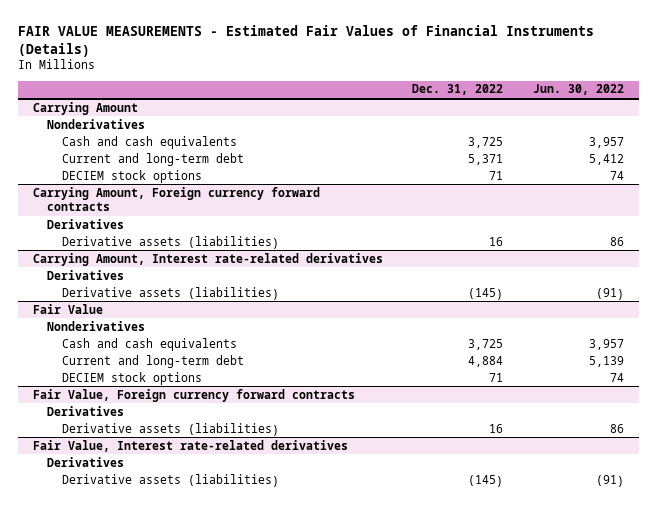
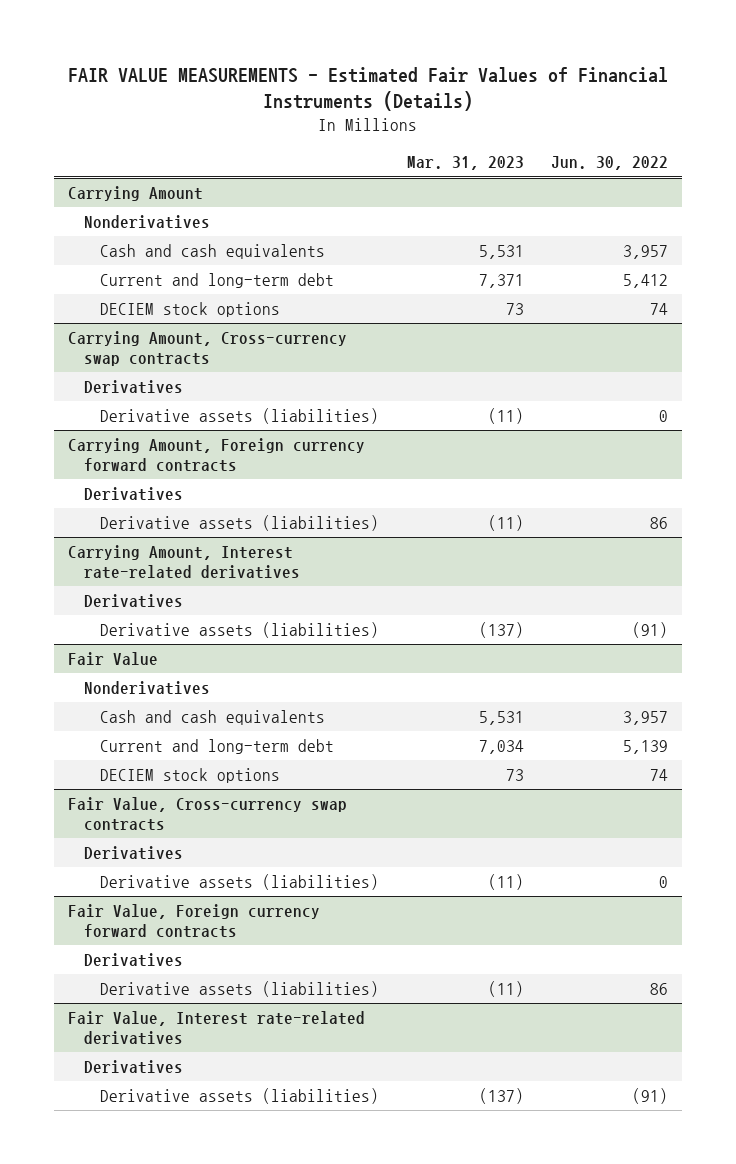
[412,84,504,96] Dec. 31, 2022 -> none
none -> [406,156,524,171] Mar. 31, 2023
none -> [67,331,347,367] Carrying Amount, Cross-currency swap contracts
none -> [83,380,183,395] Derivatives
none -> [100,408,380,425] Derivative assets (liabilities)
none -> [67,797,347,832] Fair Value, Cross-currency swap contracts
none -> [83,846,183,861] Derivatives
none -> [100,874,380,891] Derivative assets (liabilities)

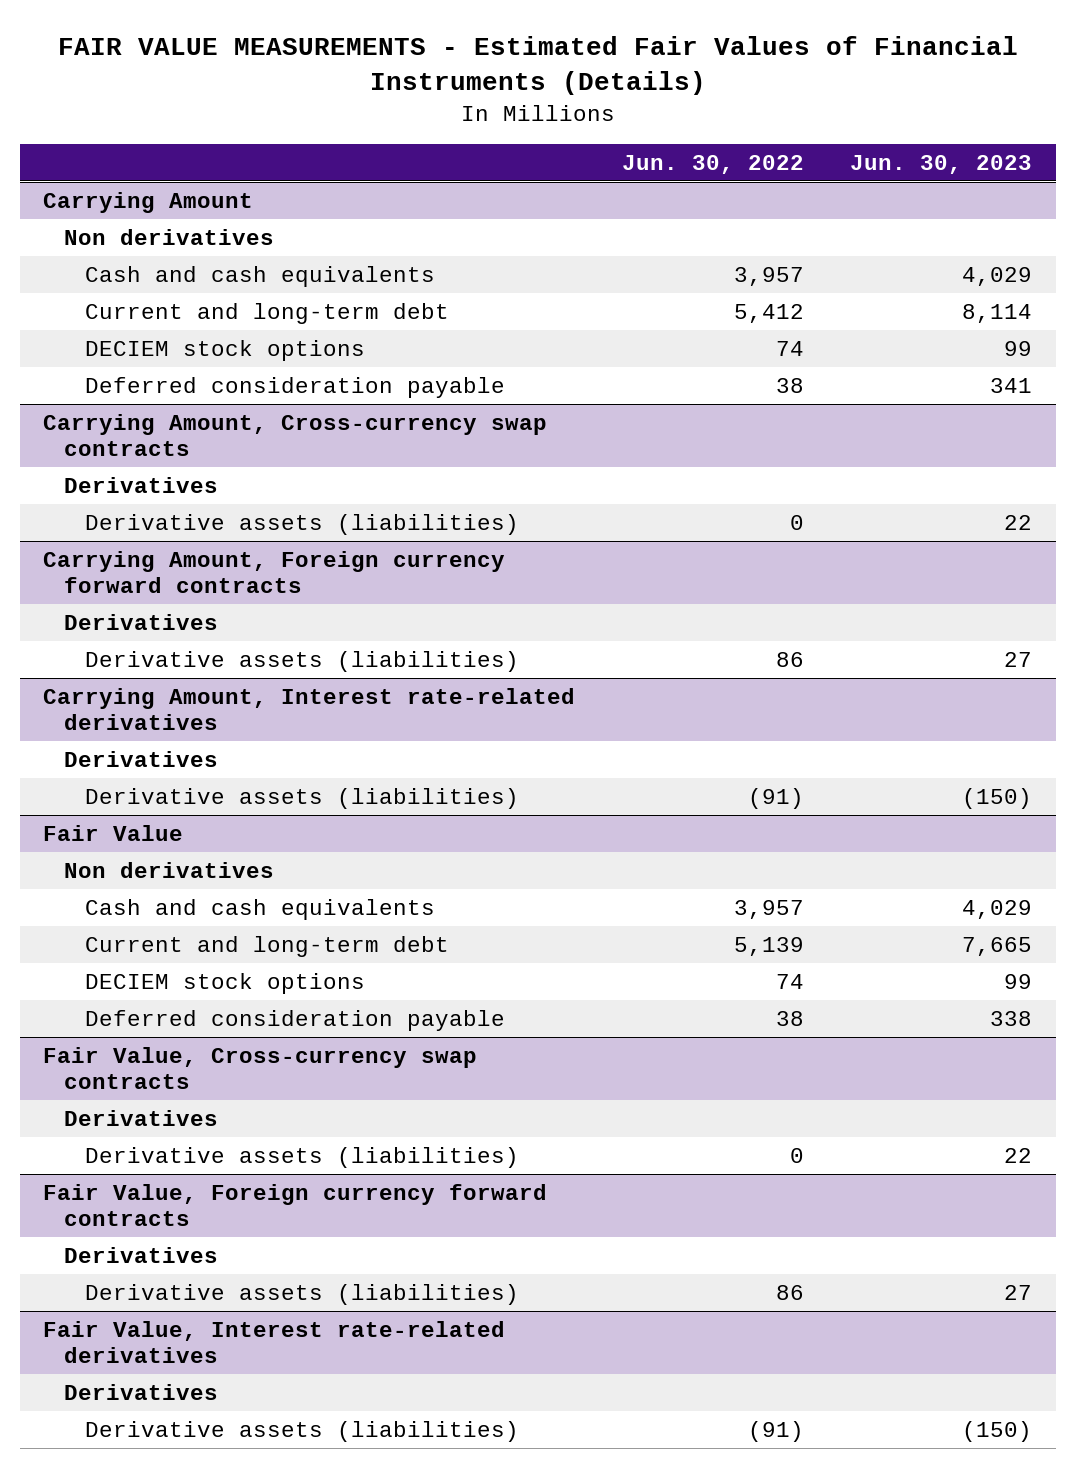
[406,156,524,171] Mar. 31, 2023 -> none
none -> [850,154,1033,174] Jun. 30, 2023
[83,215,210,230] Nonderivatives -> [63,228,274,245] Non derivatives
none -> [84,376,505,398] Deferred consideration payable
[83,681,210,696] Nonderivatives -> [63,861,274,878] Non derivatives
none -> [84,1009,505,1031] Deferred consideration payable

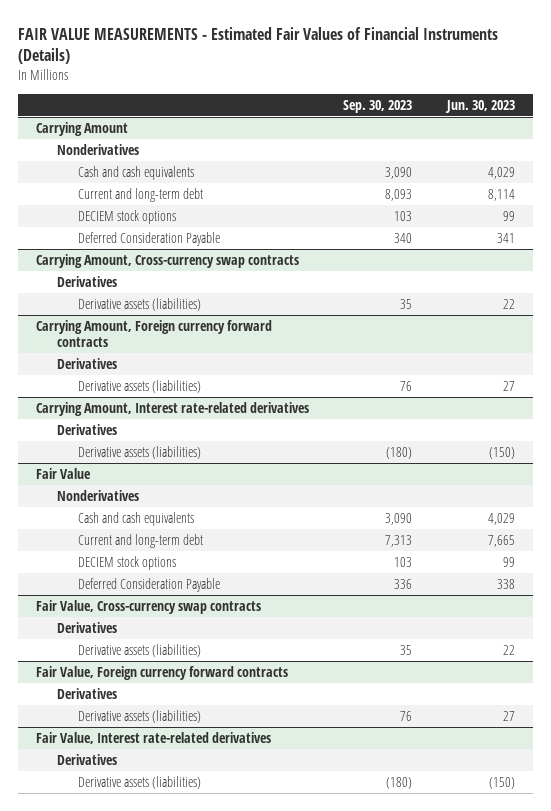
[621,154,804,174] Jun. 30, 2022 -> none
none -> [343,99,413,113] Sep. 30, 2023
[63,228,274,245] Non derivatives -> [56,143,139,155] Nonderivatives
[84,376,505,398] Deferred consideration payable -> [77,231,220,246] Deferred Consideration Payable
[63,861,274,878] Non derivatives -> [56,489,139,501] Nonderivatives
[84,1009,505,1031] Deferred consideration payable -> [77,577,220,592] Deferred Consideration Payable

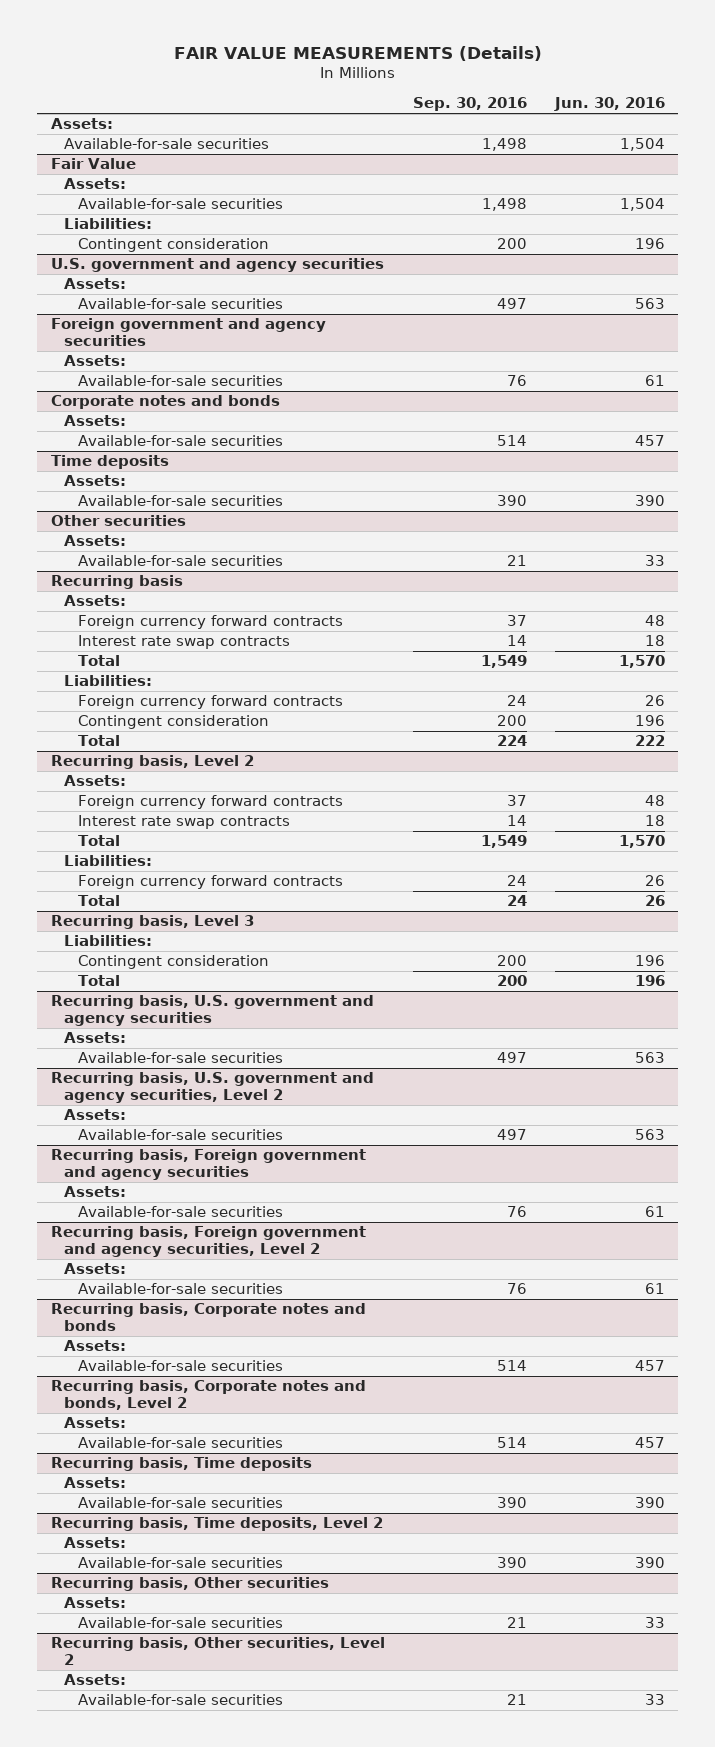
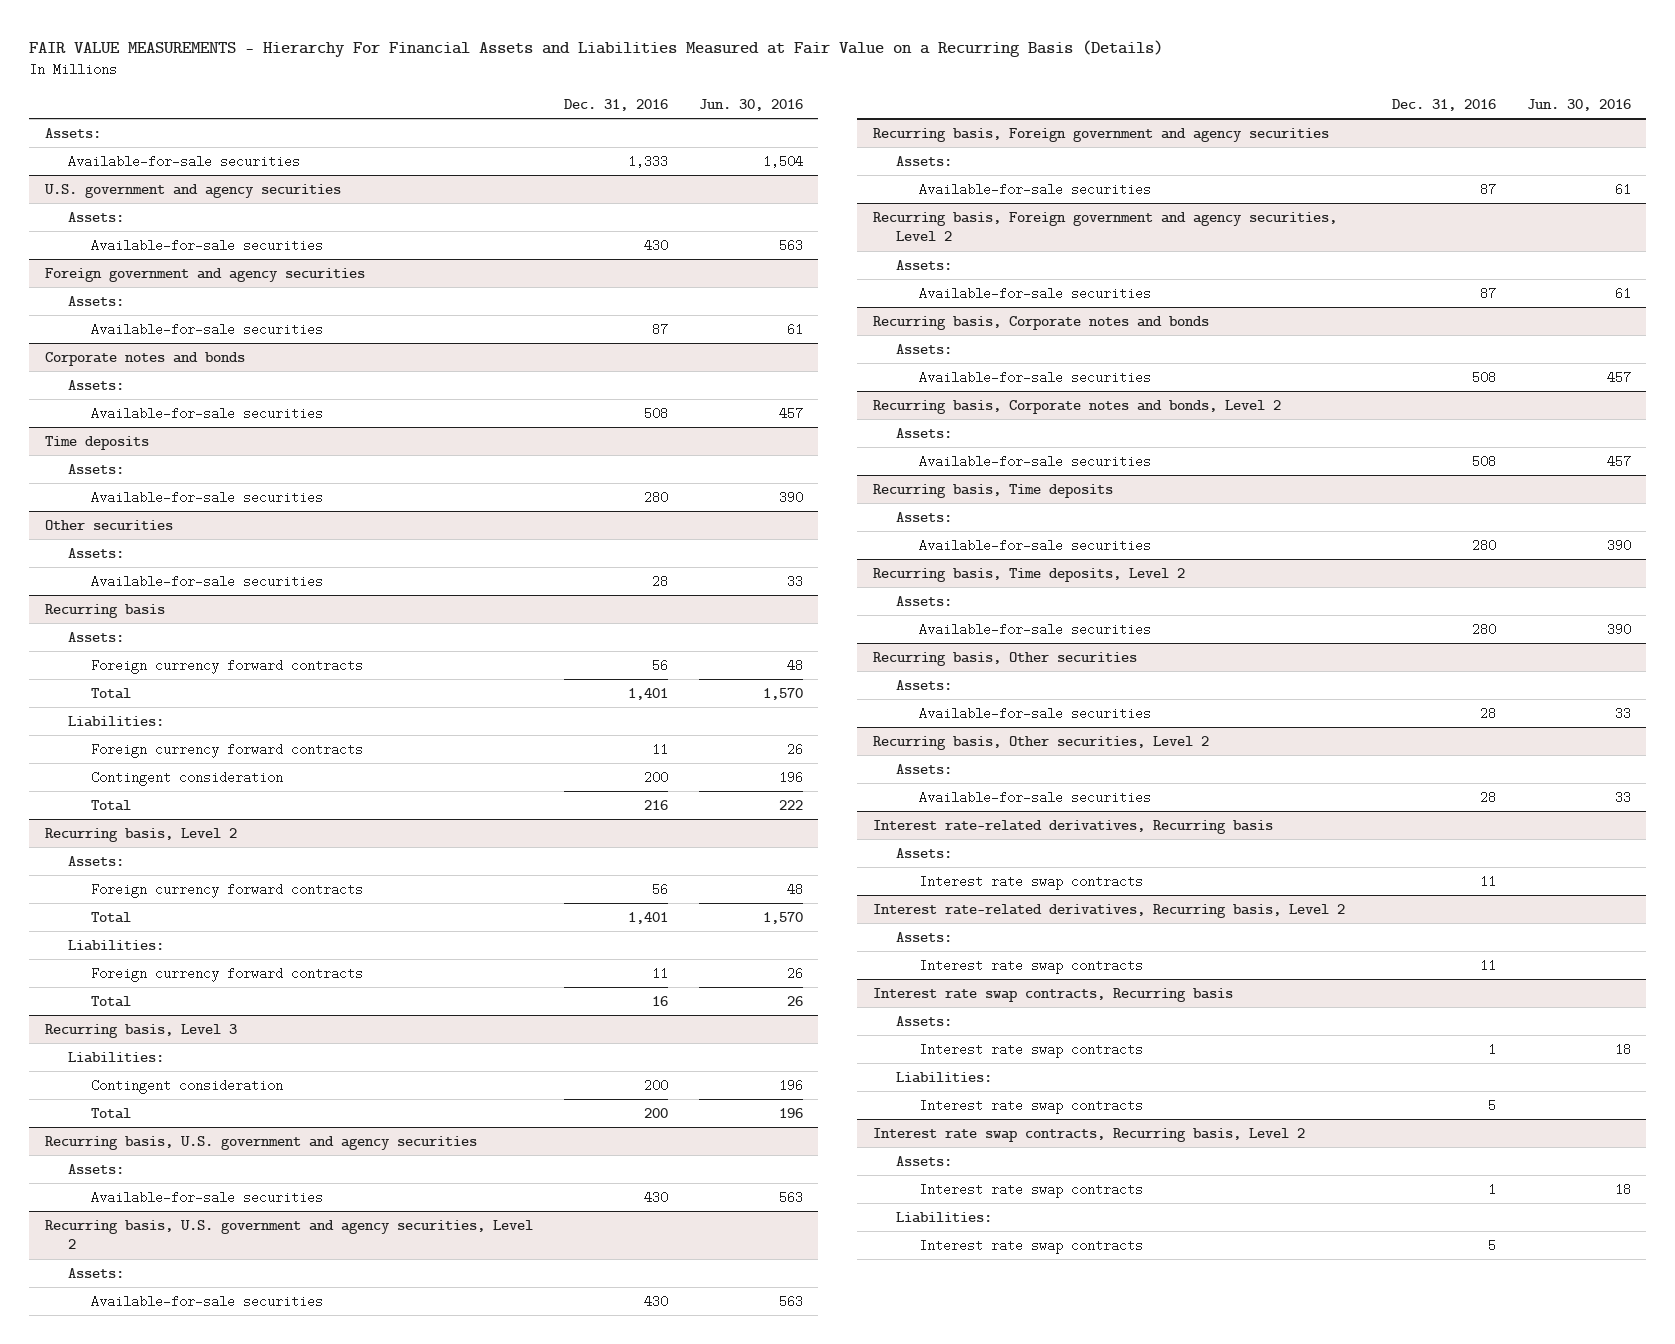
[173,46,542,62] FAIR VALUE MEASUREMENTS (Details) -> [28,40,1163,58] FAIR VALUE MEASUREMENTS - Hierarchy For Financial Assets and Liabilities Measured at Fair Value on a Recurring Basis (Details)
[412,97,527,112] Sep. 30, 2016 -> none
none -> [563,98,668,111] Dec. 31, 2016
[50,158,136,170] Fair Value -> none
[64,178,127,190] Assets: -> none
[77,198,283,210] Available-for-sale securities -> none
[64,218,153,230] Liabilities: -> none
[77,238,269,253] Contingent consideration -> none
[77,635,290,650] Interest rate swap contracts -> none
[77,815,290,830] Interest rate swap contracts -> none
none -> [872,819,1273,834] Interest rate-related derivatives, Recurring basis
none -> [896,847,953,858] Assets:
none -> [919,874,1144,890] Interest rate swap contracts
none -> [872,903,1345,918] Interest rate-related derivatives, Recurring basis, Level 2
none -> [896,931,953,942] Assets:
none -> [919,958,1144,974] Interest rate swap contracts
none -> [872,987,1233,1002] Interest rate swap contracts, Recurring basis
none -> [896,1015,953,1026] Assets:
none -> [919,1042,1144,1058] Interest rate swap contracts
none -> [896,1071,993,1083] Liabilities:
none -> [919,1098,1144,1114] Interest rate swap contracts
none -> [872,1127,1305,1142] Interest rate swap contracts, Recurring basis, Level 2
none -> [896,1155,953,1166] Assets:
none -> [919,1182,1144,1198] Interest rate swap contracts
none -> [896,1211,993,1223] Liabilities:
none -> [919,1238,1144,1254] Interest rate swap contracts

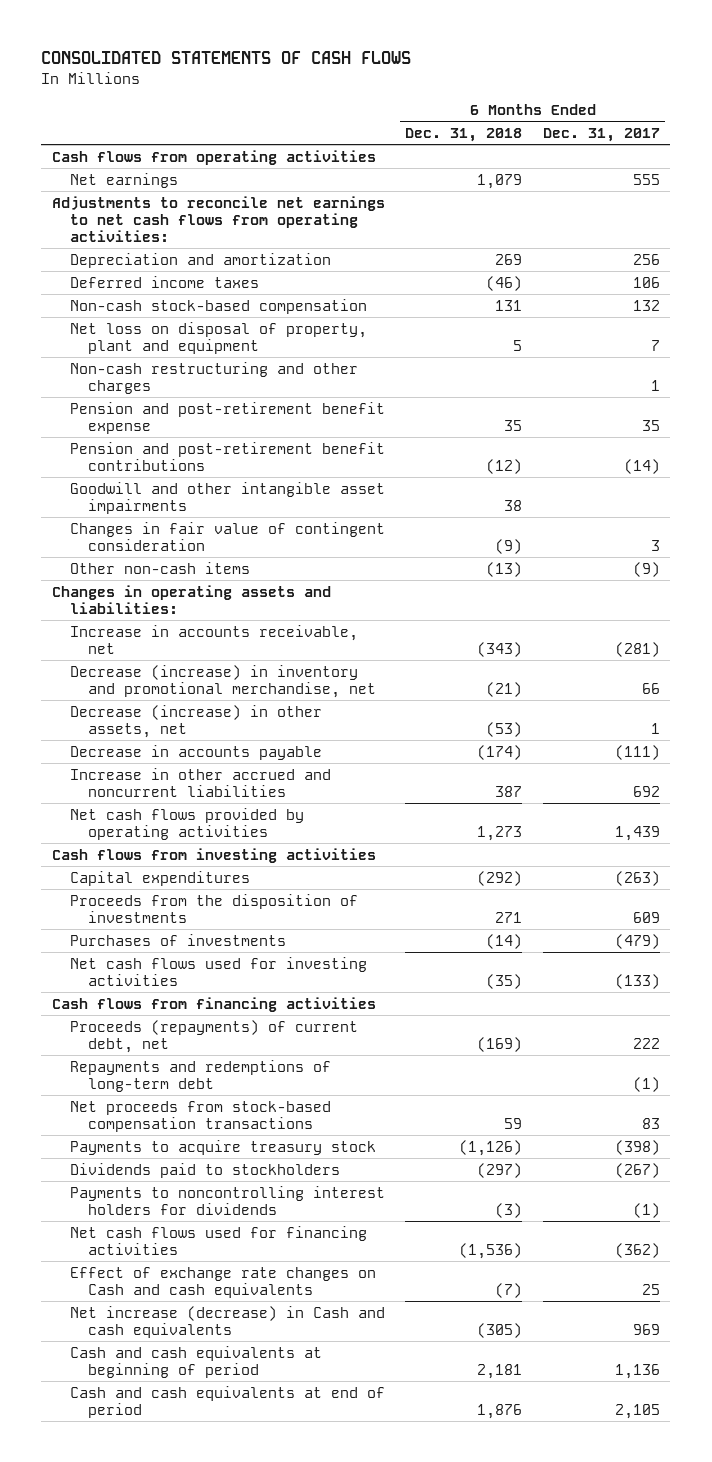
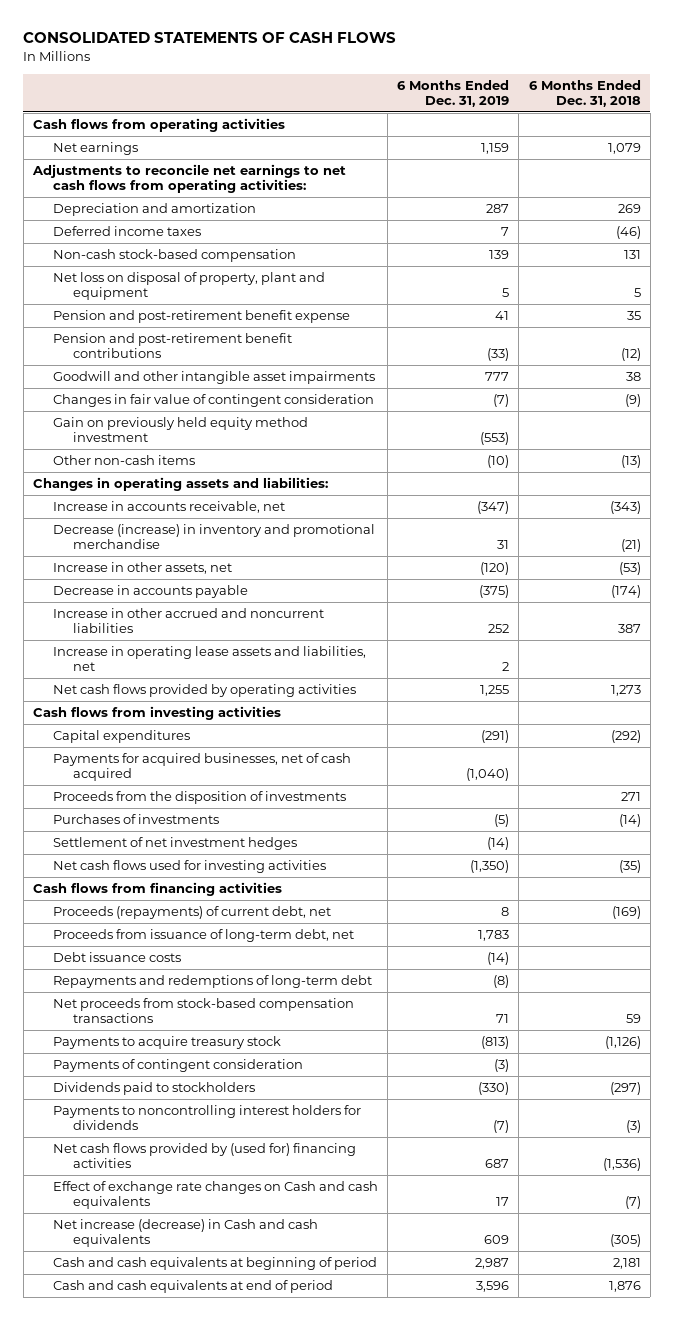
[543,127,661,142] Dec. 31, 2017 -> none
none -> [397,79,510,107] 6 Months Ended Dec. 31, 2019
[69,361,358,394] Non-cash restructuring and other charges -> none
none -> [52,416,308,443] Gain on previously held equity method investment
[69,664,377,698] Decrease (increase) in inventory and promotional merchandise, net -> [52,523,375,550] Decrease (increase) in inventory and promotional merchandise
[69,704,322,738] Decrease (increase) in other assets, net -> [52,561,232,574] Increase in other assets, net
none -> [52,645,366,672] Increase in operating lease assets and liabilities, net
none -> [52,752,351,782] Payments for acquired businesses, net of cash acquired
none -> [52,836,297,850] Settlement of net investment hedges
none -> [52,928,354,942] Proceeds from issuance of long-term debt, net
none -> [52,951,181,962] Debt issuance costs
none -> [52,1058,303,1072] Payments of contingent consideration
[69,1225,367,1255] Net cash flows used for financing activities -> [52,1142,356,1169] Net cash flows provided by (used for) financing activities

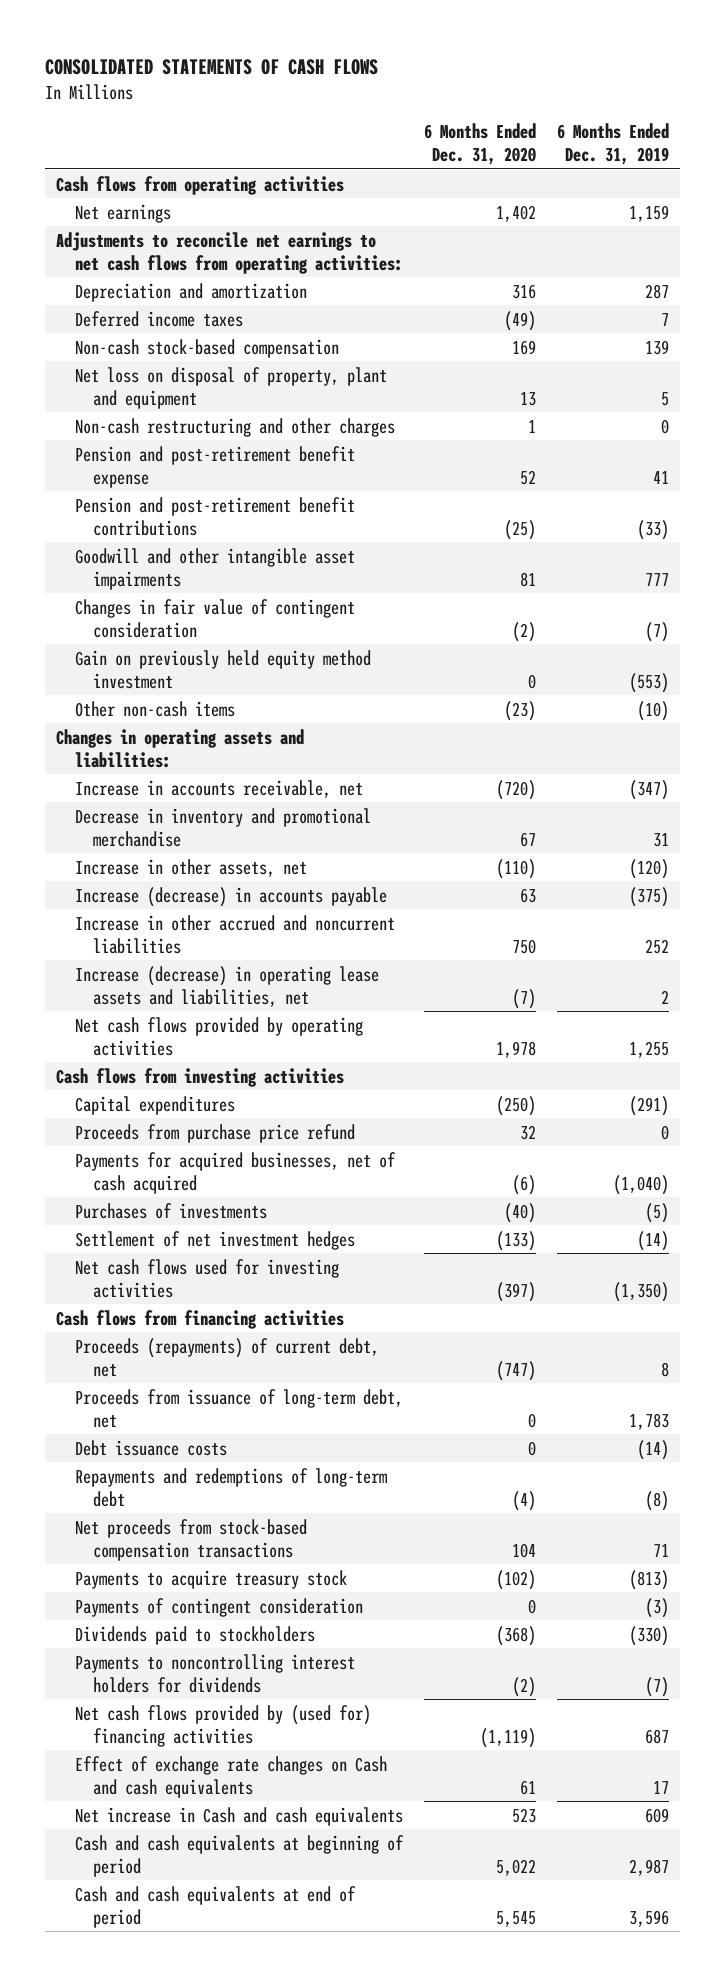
[528,79,641,107] 6 Months Ended Dec. 31, 2018 -> none
none -> [423,123,536,166] 6 Months Ended Dec. 31, 2020
none -> [74,417,395,437] Non-cash restructuring and other charges
[52,523,375,550] Decrease (increase) in inventory and promotional merchandise -> [74,807,371,847] Decrease in inventory and promotional merchandise
[52,584,248,598] Decrease in accounts payable -> [74,886,387,907] Increase (decrease) in accounts payable
[52,645,366,672] Increase in operating lease assets and liabilities, net -> [74,965,379,1007] Increase (decrease) in operating lease assets and liabilities, net
none -> [74,1123,355,1143] Proceeds from purchase price refund
[52,790,346,804] Proceeds from the disposition of investments -> none
[52,1218,318,1248] Net increase (decrease) in Cash and cash equivalents -> [74,1806,403,1826] Net increase in Cash and cash equivalents

